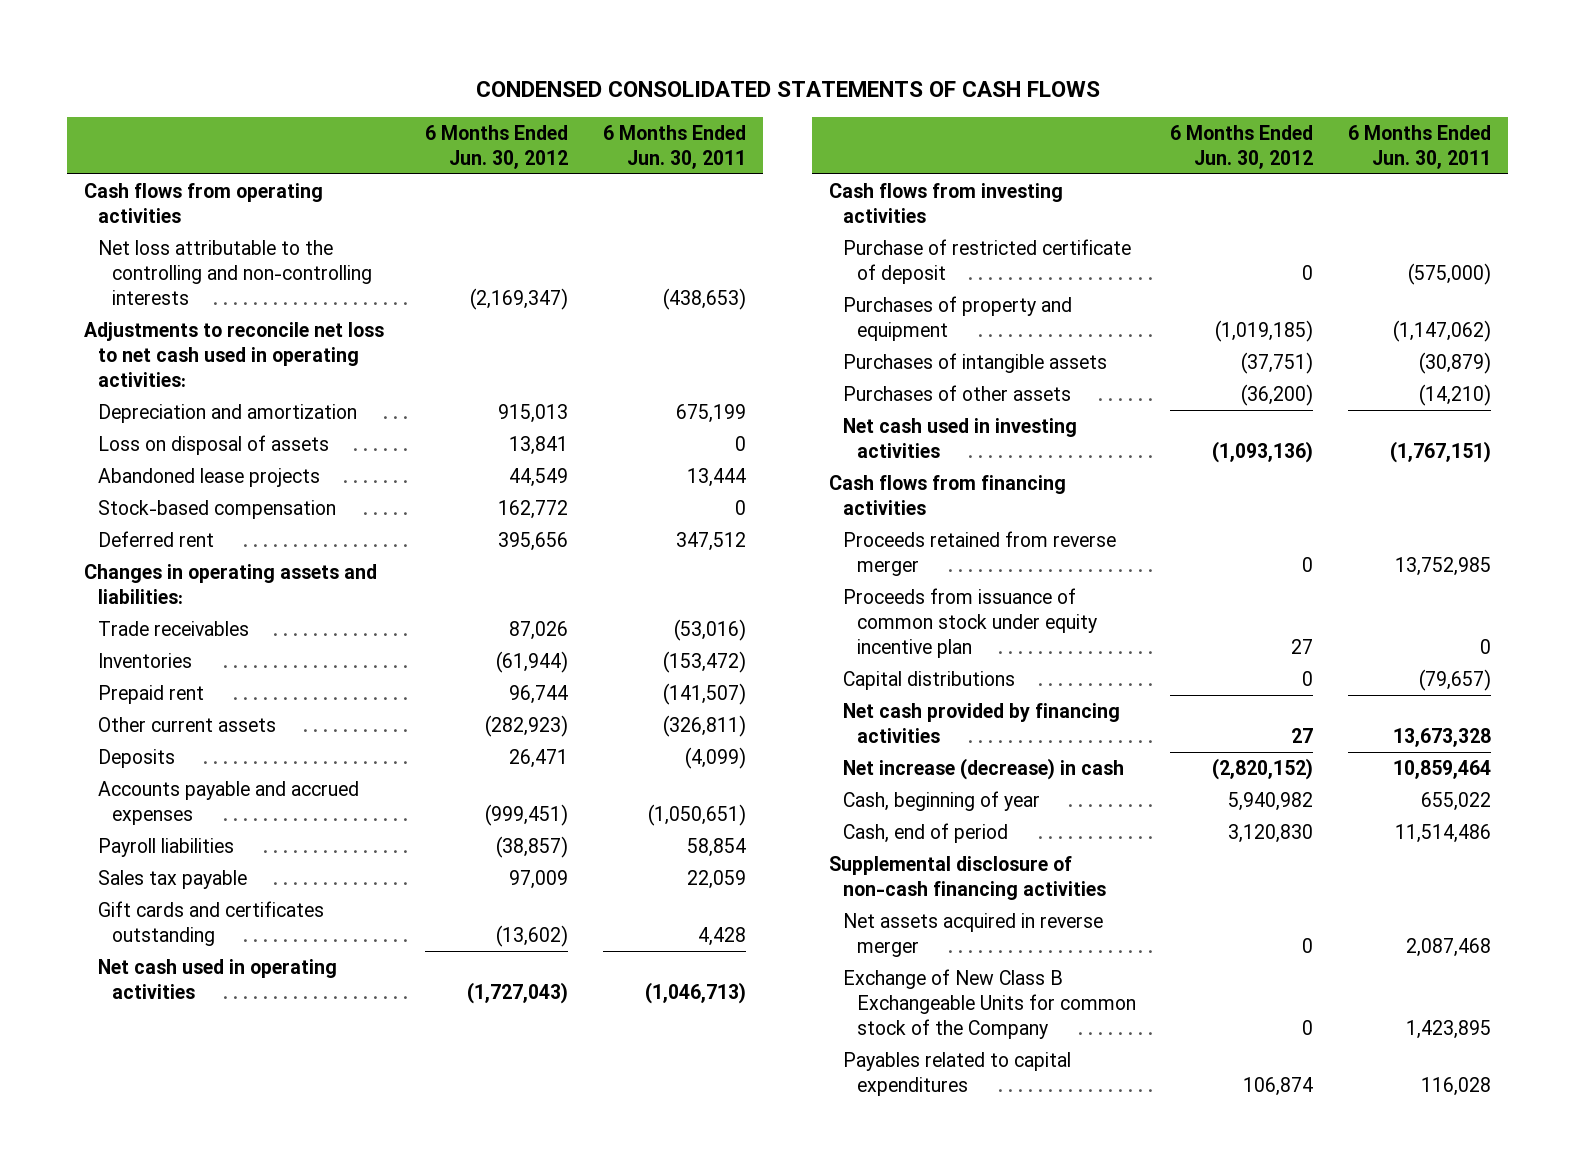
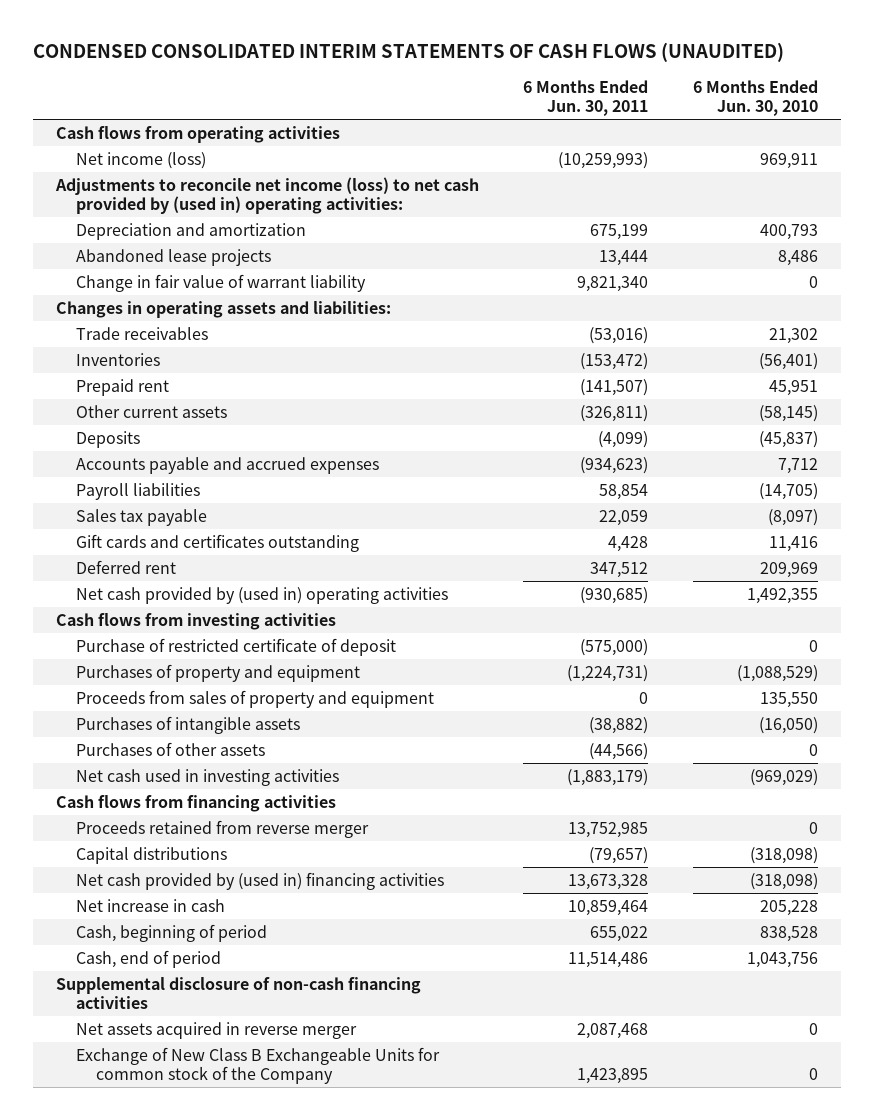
[475,81,1100,98] CONDENSED CONSOLIDATED STATEMENTS OF CASH FLOWS -> [33,42,785,63] CONDENSED CONSOLIDATED INTERIM STATEMENTS OF CASH FLOWS (UNAUDITED)
[425,124,569,169] 6 Months Ended Jun. 30, 2012 -> none
none -> [693,80,819,116] 6 Months Ended Jun. 30, 2010
[97,240,372,306] Net loss attributable to the controlling and non-controlling interests -> [75,152,206,170] Net income (loss)
[662,288,746,311] (438,653) -> [558,152,649,170] (10,259,993)
[84,322,385,388] Adjustments to reconcile net loss to net cash used in operating activities: -> [54,177,479,214] Adjustments to reconcile net income (loss) to net cash provided by (used in) operating activities:
[97,435,329,456] Loss on disposal of assets -> none
[97,500,336,520] Stock-based compensation -> none
none -> [75,274,366,293] Change in fair value of warrant liability
[647,804,746,827] (1,050,651) -> [580,457,649,475] (934,623)
[97,531,214,548] Deferred rent -> [75,560,176,575] Deferred rent
[97,959,337,1000] Net cash used in operating activities -> [75,587,448,605] Net cash provided by (used in) operating activities
[644,982,746,1005] (1,046,713) -> [580,587,649,605] (930,685)
[1392,320,1491,343] (1,147,062) -> [567,665,649,683] (1,224,731)
none -> [75,690,434,709] Proceeds from sales of property and equipment
[1418,352,1491,375] (30,879) -> [589,717,649,735] (38,882)
[1418,384,1491,407] (14,210) -> [589,743,649,761] (44,566)
[1389,441,1491,464] (1,767,151) -> [567,769,649,787] (1,883,179)
[842,588,1097,659] Proceeds from issuance of common stock under equity incentive plan -> none
[842,703,1120,744] Net cash provided by financing activities -> [75,872,444,891] Net cash provided by (used in) financing activities
[842,758,1124,781] Net increase (decrease) in cash -> [75,899,225,913] Net increase in cash
[842,791,1040,812] Cash, beginning of year -> [75,924,267,943] Cash, beginning of period
[842,1052,1071,1097] Payables related to capital expenditures -> none

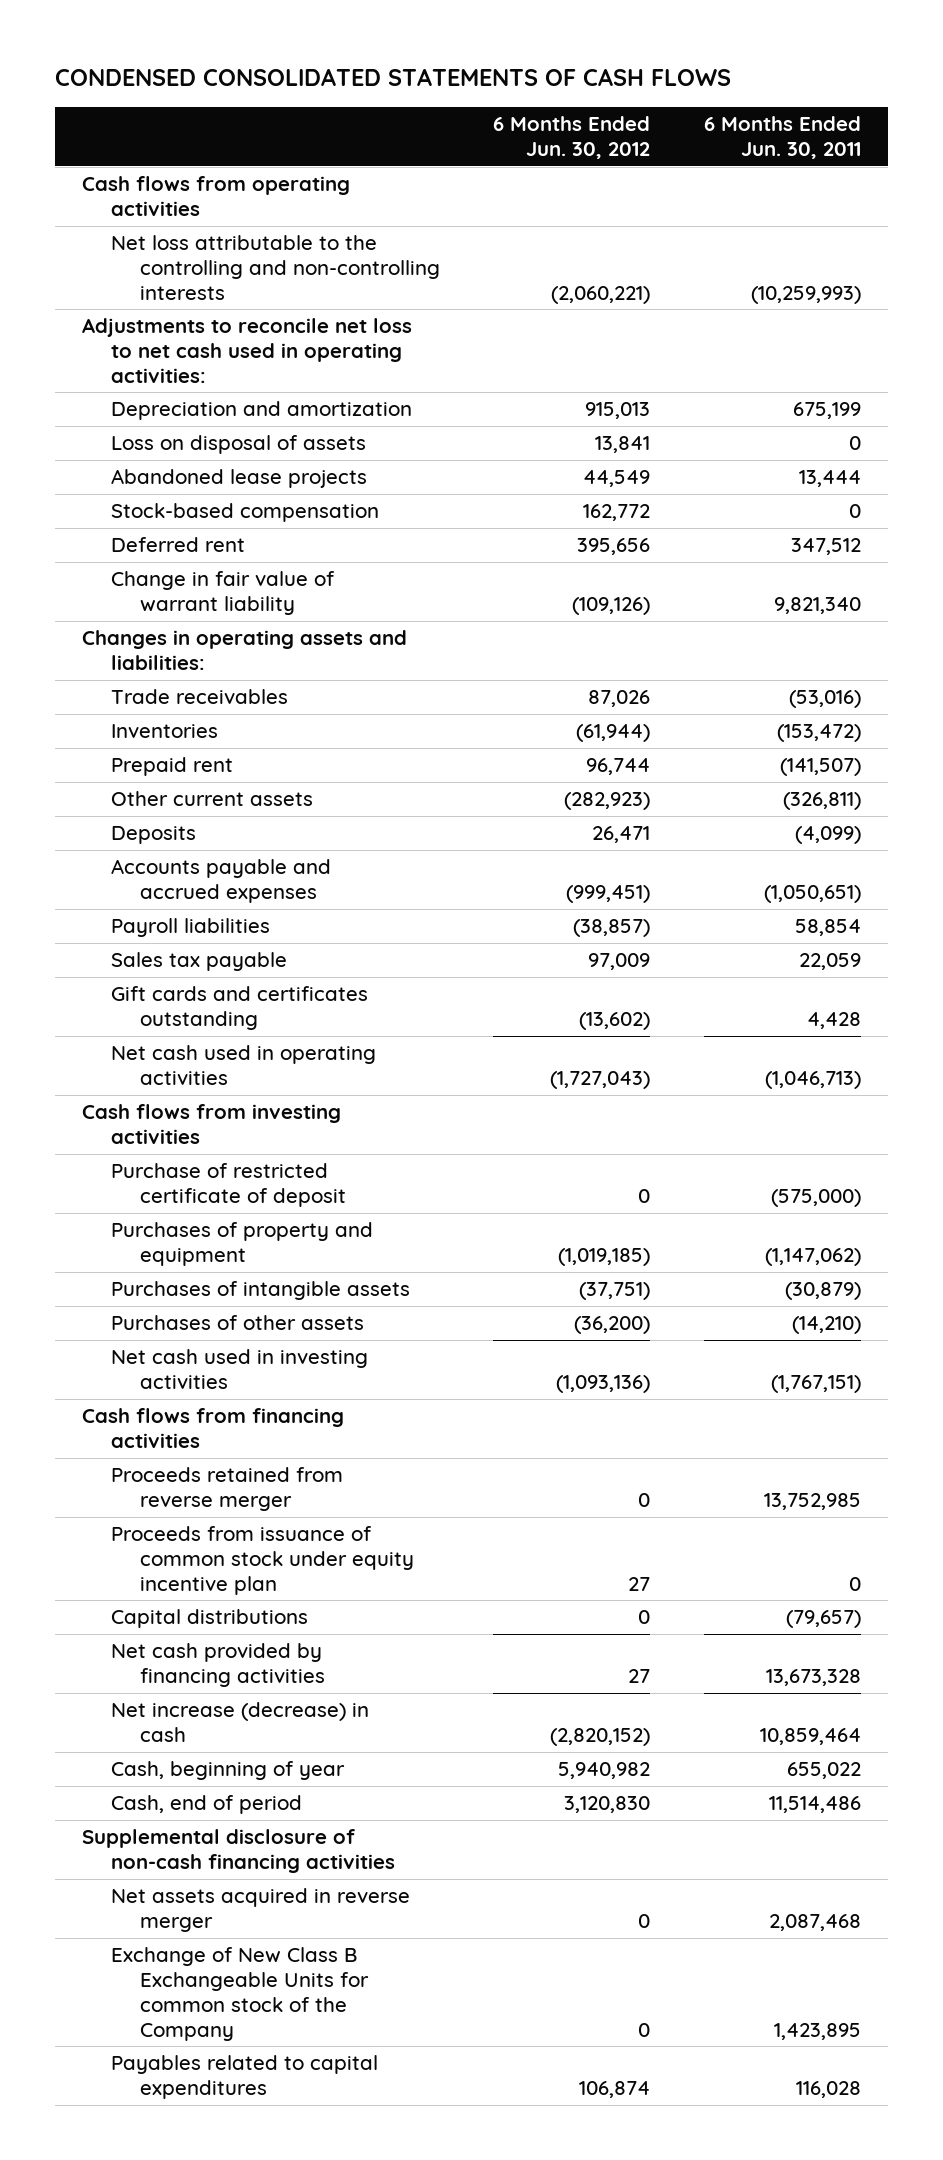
[33,42,785,63] CONDENSED CONSOLIDATED INTERIM STATEMENTS OF CASH FLOWS (UNAUDITED) -> [54,68,731,87] CONDENSED CONSOLIDATED STATEMENTS OF CASH FLOWS
[693,80,819,116] 6 Months Ended Jun. 30, 2010 -> none
none -> [493,116,651,159] 6 Months Ended Jun. 30, 2012
[75,152,206,170] Net income (loss) -> [110,235,440,300] Net loss attributable to the controlling and non-controlling interests
[54,177,479,214] Adjustments to reconcile net income (loss) to net cash provided by (used in) operating activities: -> [81,318,412,383] Adjustments to reconcile net loss to net cash used in operating activities:
none -> [110,435,366,455] Loss on disposal of assets
none -> [110,503,379,523] Stock-based compensation
[75,560,176,575] Deferred rent -> [110,537,245,553] Deferred rent
[580,457,649,475] (934,623) -> [764,884,862,903] (1,050,651)
[75,587,448,605] Net cash provided by (used in) operating activities -> [110,1045,376,1085] Net cash used in operating activities
[580,587,649,605] (930,685) -> [765,1070,862,1089] (1,046,713)
[75,690,434,709] Proceeds from sales of property and equipment -> none
[567,665,649,683] (1,224,731) -> [765,1247,862,1266] (1,147,062)
[589,717,649,735] (38,882) -> [785,1282,862,1301] (30,879)
[589,743,649,761] (44,566) -> [792,1316,862,1335] (14,210)
[567,769,649,787] (1,883,179) -> [771,1374,862,1393] (1,767,151)
none -> [110,1526,414,1595] Proceeds from issuance of common stock under equity incentive plan
[75,872,444,891] Net cash provided by (used in) financing activities -> [110,1643,325,1687] Net cash provided by financing activities
[75,899,225,913] Net increase in cash -> [110,1702,369,1742] Net increase (decrease) in cash
[75,924,267,943] Cash, beginning of period -> [110,1761,345,1781] Cash, beginning of year
none -> [110,2055,378,2099] Payables related to capital expenditures

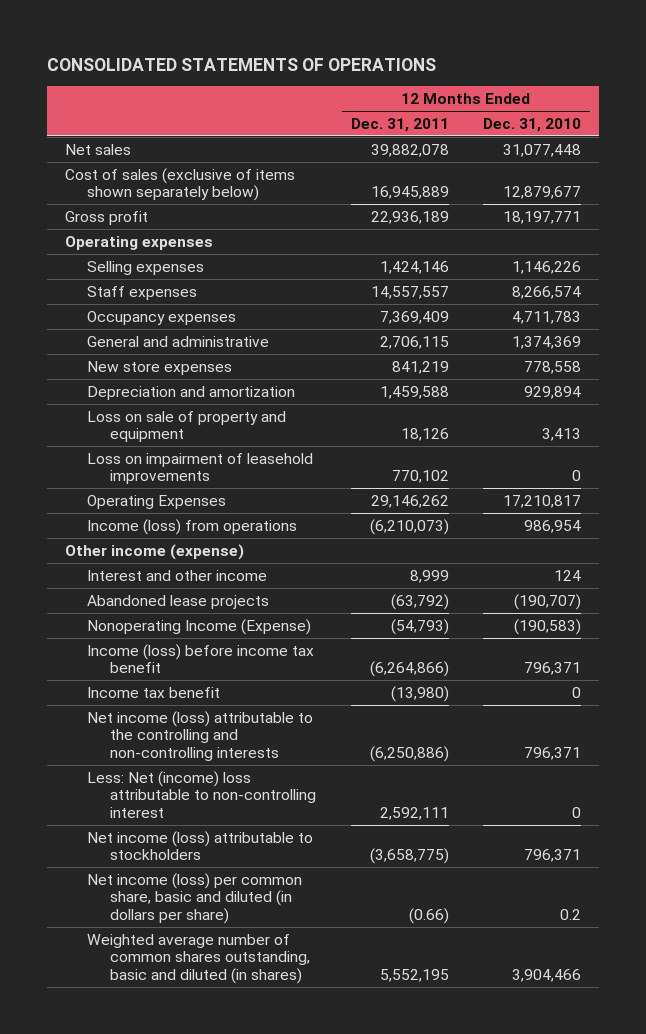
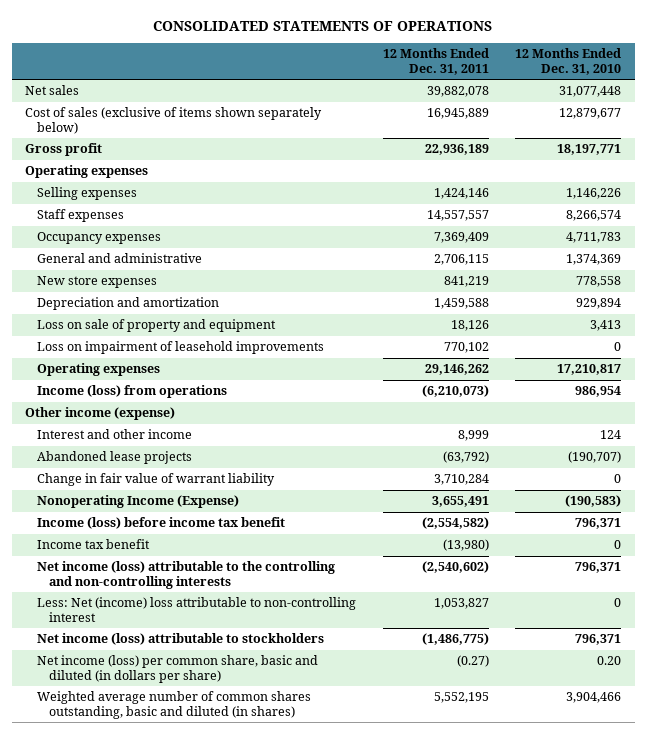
[87,494,227,509] Operating Expenses -> [37,363,161,377] Operating expenses
none -> [37,473,276,487] Change in fair value of warrant liability
[390,618,449,635] (54,793) -> [431,496,489,508] 3,655,491
[369,661,449,678] (6,264,866) -> [421,517,489,530] (2,554,582)
[369,746,449,763] (6,250,886) -> [421,561,489,574] (2,540,602)
[379,807,449,821] 2,592,111 -> [433,598,489,610] 1,053,827
[369,848,449,865] (3,658,775) -> [421,633,489,646] (1,486,775)
[408,908,449,925] (0.66) -> [456,655,489,668] (0.27)
[560,909,582,921] 0.2 -> [597,656,622,666] 0.20

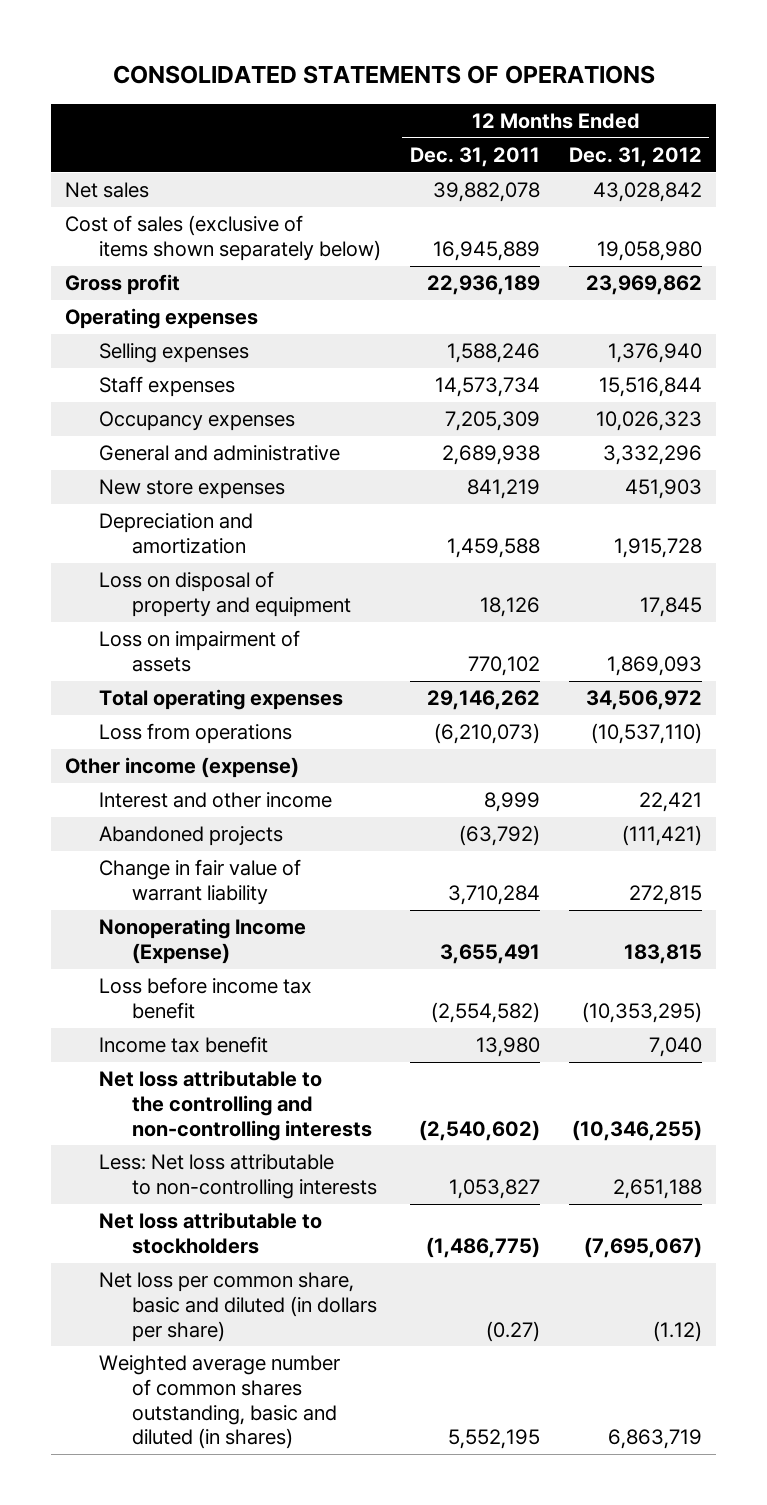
[515,48,622,75] 12 Months Ended Dec. 31, 2010 -> none
none -> [568,147,702,168] Dec. 31, 2012
[433,188,489,200] 1,424,146 -> [446,343,540,364] 1,588,246
[426,210,489,222] 14,557,557 -> [434,377,540,398] 14,573,734
[433,232,489,244] 7,369,409 -> [444,411,540,432] 7,205,309
[433,254,489,266] 2,706,115 -> [441,445,540,466] 2,689,938
[37,319,277,333] Loss on sale of property and equipment -> [98,571,351,617] Loss on disposal of property and equipment
[37,341,325,355] Loss on impairment of leasehold improvements -> [98,630,300,672] Loss on impairment of assets
[37,363,161,377] Operating expenses -> [98,689,343,711] Total operating expenses
[37,385,228,399] Income (loss) from operations -> [98,723,292,745] Loss from operations
[37,451,193,465] Abandoned lease projects -> [98,826,283,847] Abandoned projects
[37,517,286,530] Income (loss) before income tax benefit -> [98,977,312,1019] Loss before income tax benefit
[442,539,489,552] (13,980) -> [475,1037,540,1058] 13,980
[37,561,336,589] Net income (loss) attributable to the controlling and non-controlling interests -> [98,1070,372,1141] Net loss attributable to the controlling and non-controlling interests
[37,597,357,622] Less: Net (income) loss attributable to non-controlling interest -> [98,1154,377,1199] Less: Net loss attributable to non-controlling interests
[37,633,325,646] Net income (loss) attributable to stockholders -> [98,1212,322,1254] Net loss attributable to stockholders
[37,655,319,683] Net income (loss) per common share, basic and diluted (in dollars per share) -> [98,1272,377,1342] Net loss per common share, basic and diluted (in dollars per share)

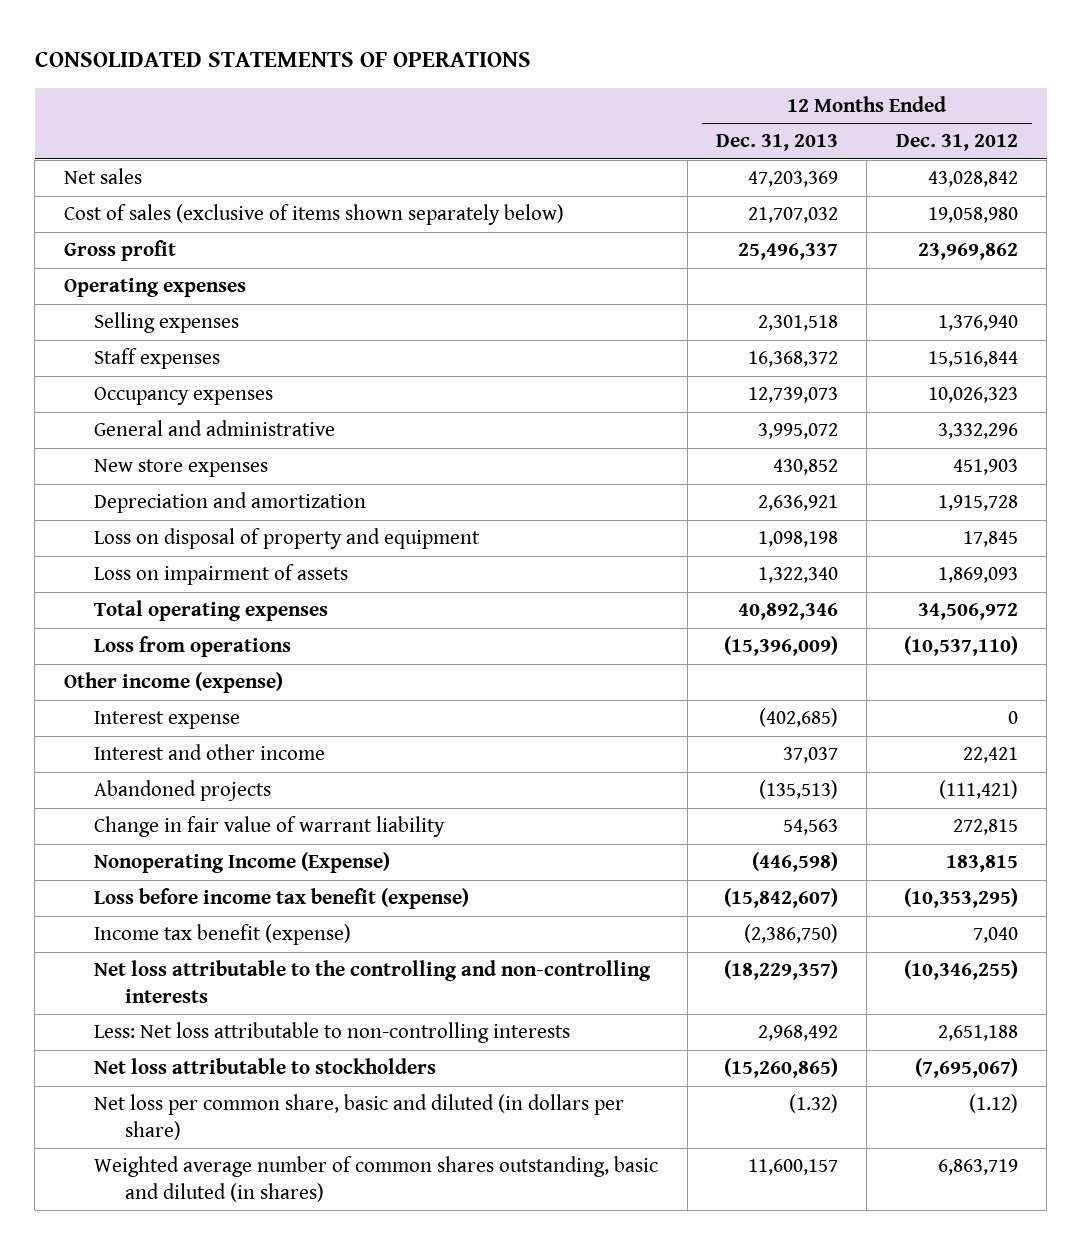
[409,147,540,168] Dec. 31, 2011 -> none
none -> [716,134,839,152] Dec. 31, 2013
none -> [94,711,241,730] Interest expense
[98,977,312,1019] Loss before income tax benefit -> [94,888,470,910] Loss before income tax benefit (expense)
[98,1036,268,1054] Income tax benefit -> [94,924,352,946] Income tax benefit (expense)

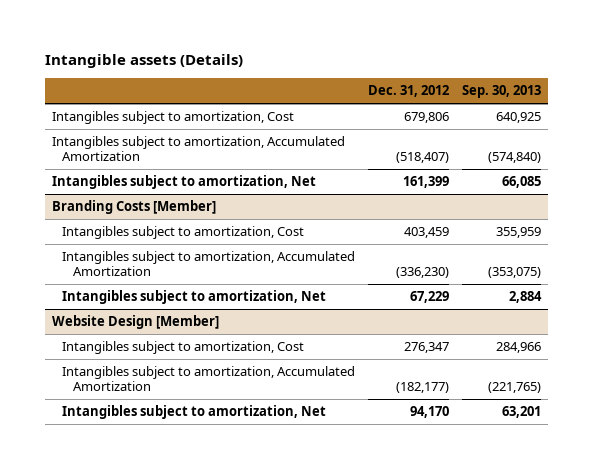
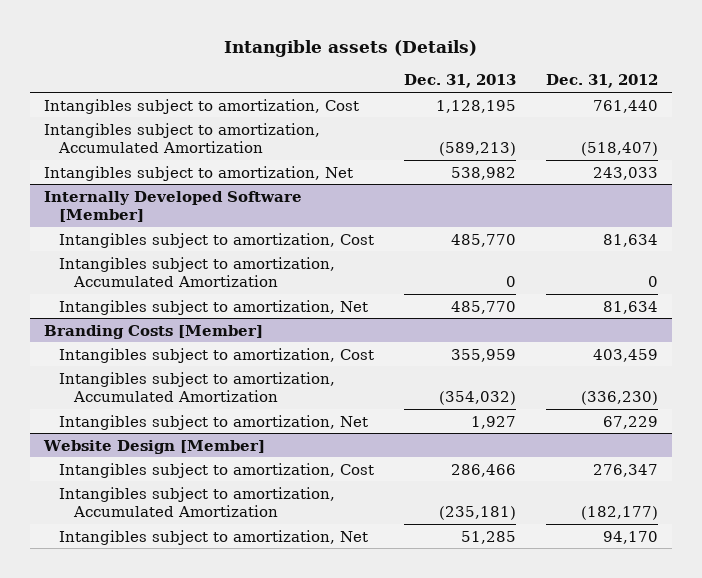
[462,85,542,99] Sep. 30, 2013 -> none
none -> [403,74,516,89] Dec. 31, 2013
[404,112,450,124] 679,806 -> [592,99,658,113] 761,440
[403,176,450,189] 161,399 -> [592,166,658,180] 243,033
none -> [44,190,303,223] Internally Developed Software [Member]
none -> [59,232,375,248] Intangibles subject to amortization, Cost
none -> [59,256,336,288] Intangibles subject to amortization, Accumulated Amortization
none -> [59,299,369,315] Intangibles subject to amortization, Net

